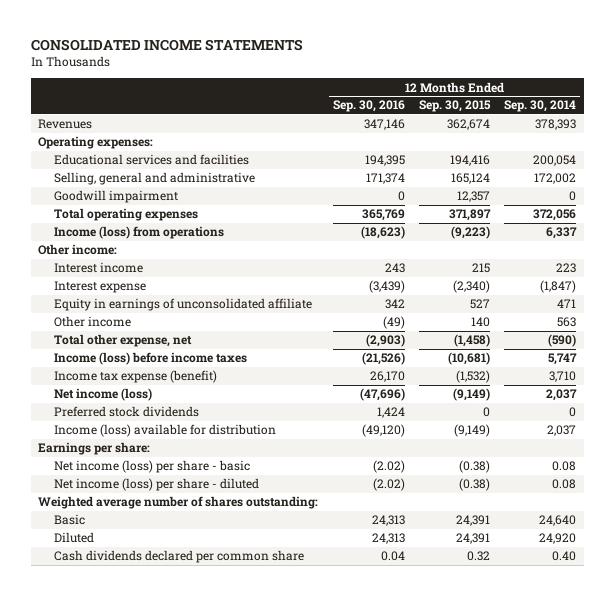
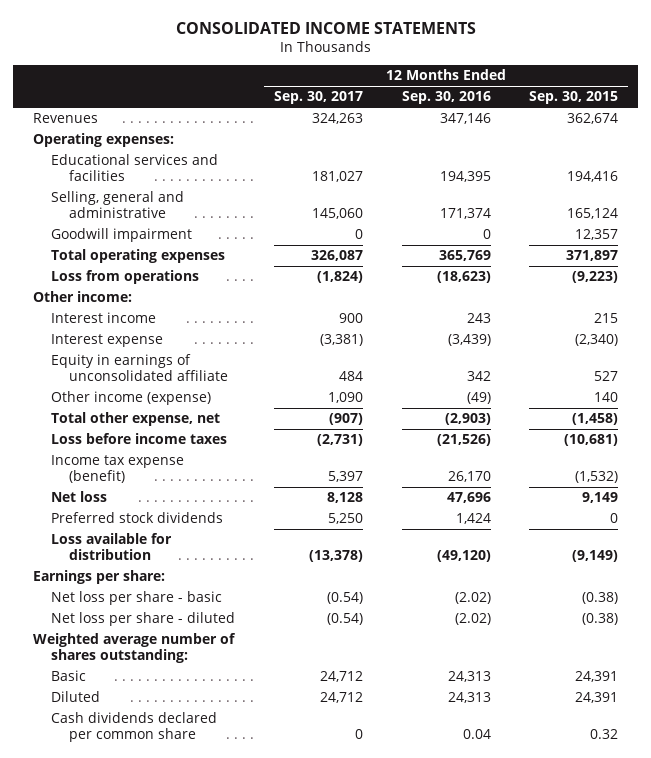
[504,100,577,113] Sep. 30, 2014 -> none
none -> [273,91,363,105] Sep. 30, 2017
[53,226,224,240] Income (loss) from operations -> [50,270,199,285] Loss from operations
[53,316,131,328] Other income -> [50,391,211,406] Other income (expense)
[53,352,247,366] Income (loss) before income taxes -> [50,433,227,445] Loss before income taxes
[53,388,152,402] Net income (loss) -> [50,491,107,503] Net loss
[359,388,405,402] (47,696) -> [446,492,491,504] 47,696
[453,388,491,402] (9,149) -> [582,492,619,504] 9,149
[53,424,276,438] Income (loss) available for distribution -> [50,533,172,561] Loss available for distribution
[53,460,250,474] Net income (loss) per share - basic -> [50,591,222,606] Net loss per share - basic
[53,478,259,492] Net income (loss) per share - diluted -> [50,612,235,627] Net loss per share - diluted

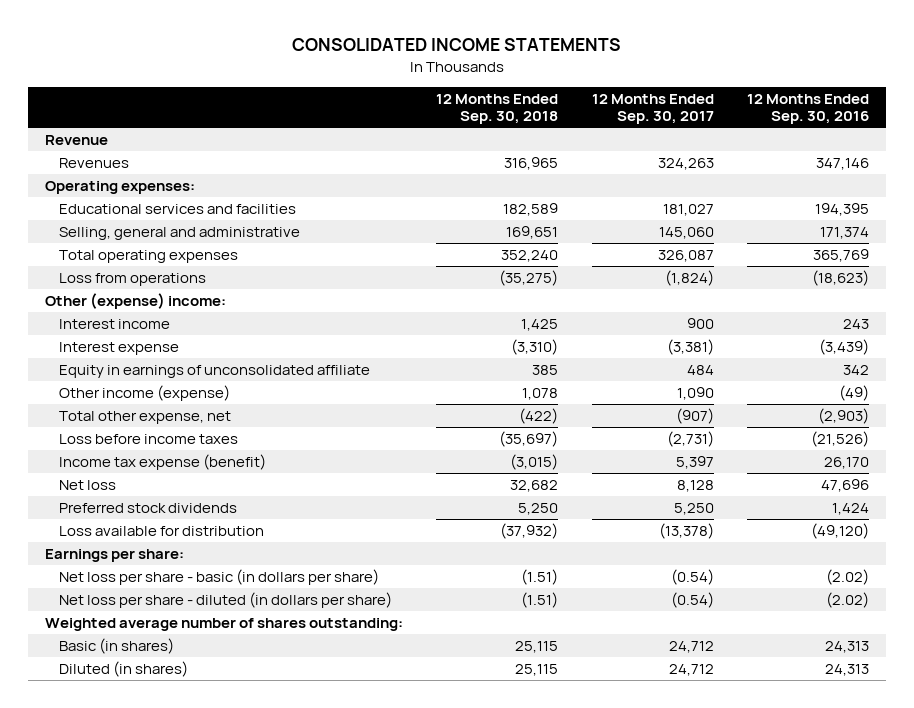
[529,91,619,105] Sep. 30, 2015 -> none
none -> [436,93,559,125] 12 Months Ended Sep. 30, 2018
none -> [44,135,108,146] Revenue
[50,228,192,243] Goodwill impairment -> none
[32,291,132,303] Other income: -> [44,293,226,310] Other (expense) income:
[50,591,222,606] Net loss per share - basic -> [58,569,379,586] Net loss per share - basic (in dollars per share)
[50,612,235,627] Net loss per share - diluted -> [58,592,392,609] Net loss per share - diluted (in dollars per share)
[50,712,217,743] Cash dividends declared per common share -> none
[50,670,86,682] Basic -> [58,638,174,655] Basic (in shares)
[50,691,100,703] Diluted -> [58,661,188,678] Diluted (in shares)

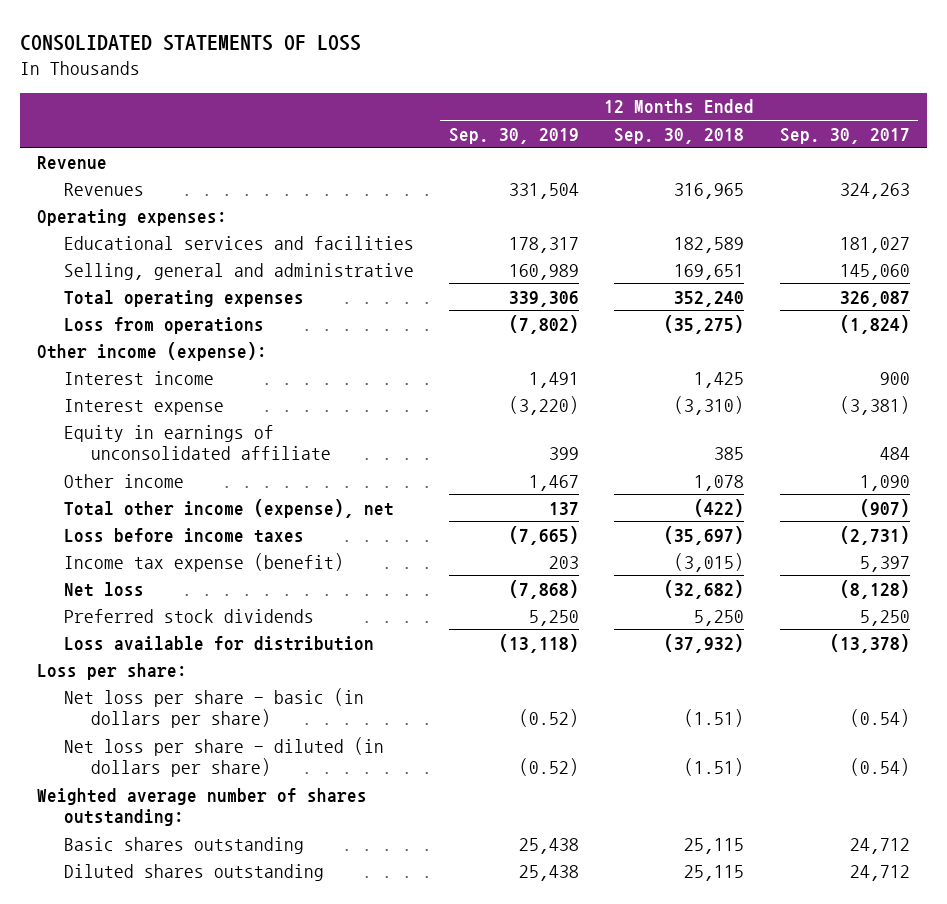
[292,38,622,52] CONSOLIDATED INCOME STATEMENTS -> [19,34,361,51] CONSOLIDATED STATEMENTS OF LOSS
[747,93,870,125] 12 Months Ended Sep. 30, 2016 -> none
none -> [449,127,580,144] Sep. 30, 2019
[44,293,226,310] Other (expense) income: -> [37,341,268,361] Other income (expense):
[58,385,230,402] Other income (expense) -> [64,473,185,488] Other income
[58,411,231,425] Total other expense, net -> [64,498,395,518] Total other income (expense), net
[510,480,559,493] 32,682 -> [664,579,745,599] (32,682)
[676,480,714,493] 8,128 -> [839,579,910,599] (8,128)
[44,549,184,563] Earnings per share: -> [37,662,188,680] Loss per share:
[58,638,174,655] Basic (in shares) -> [64,836,305,854] Basic shares outstanding
[58,661,188,678] Diluted (in shares) -> [64,863,325,881] Diluted shares outstanding

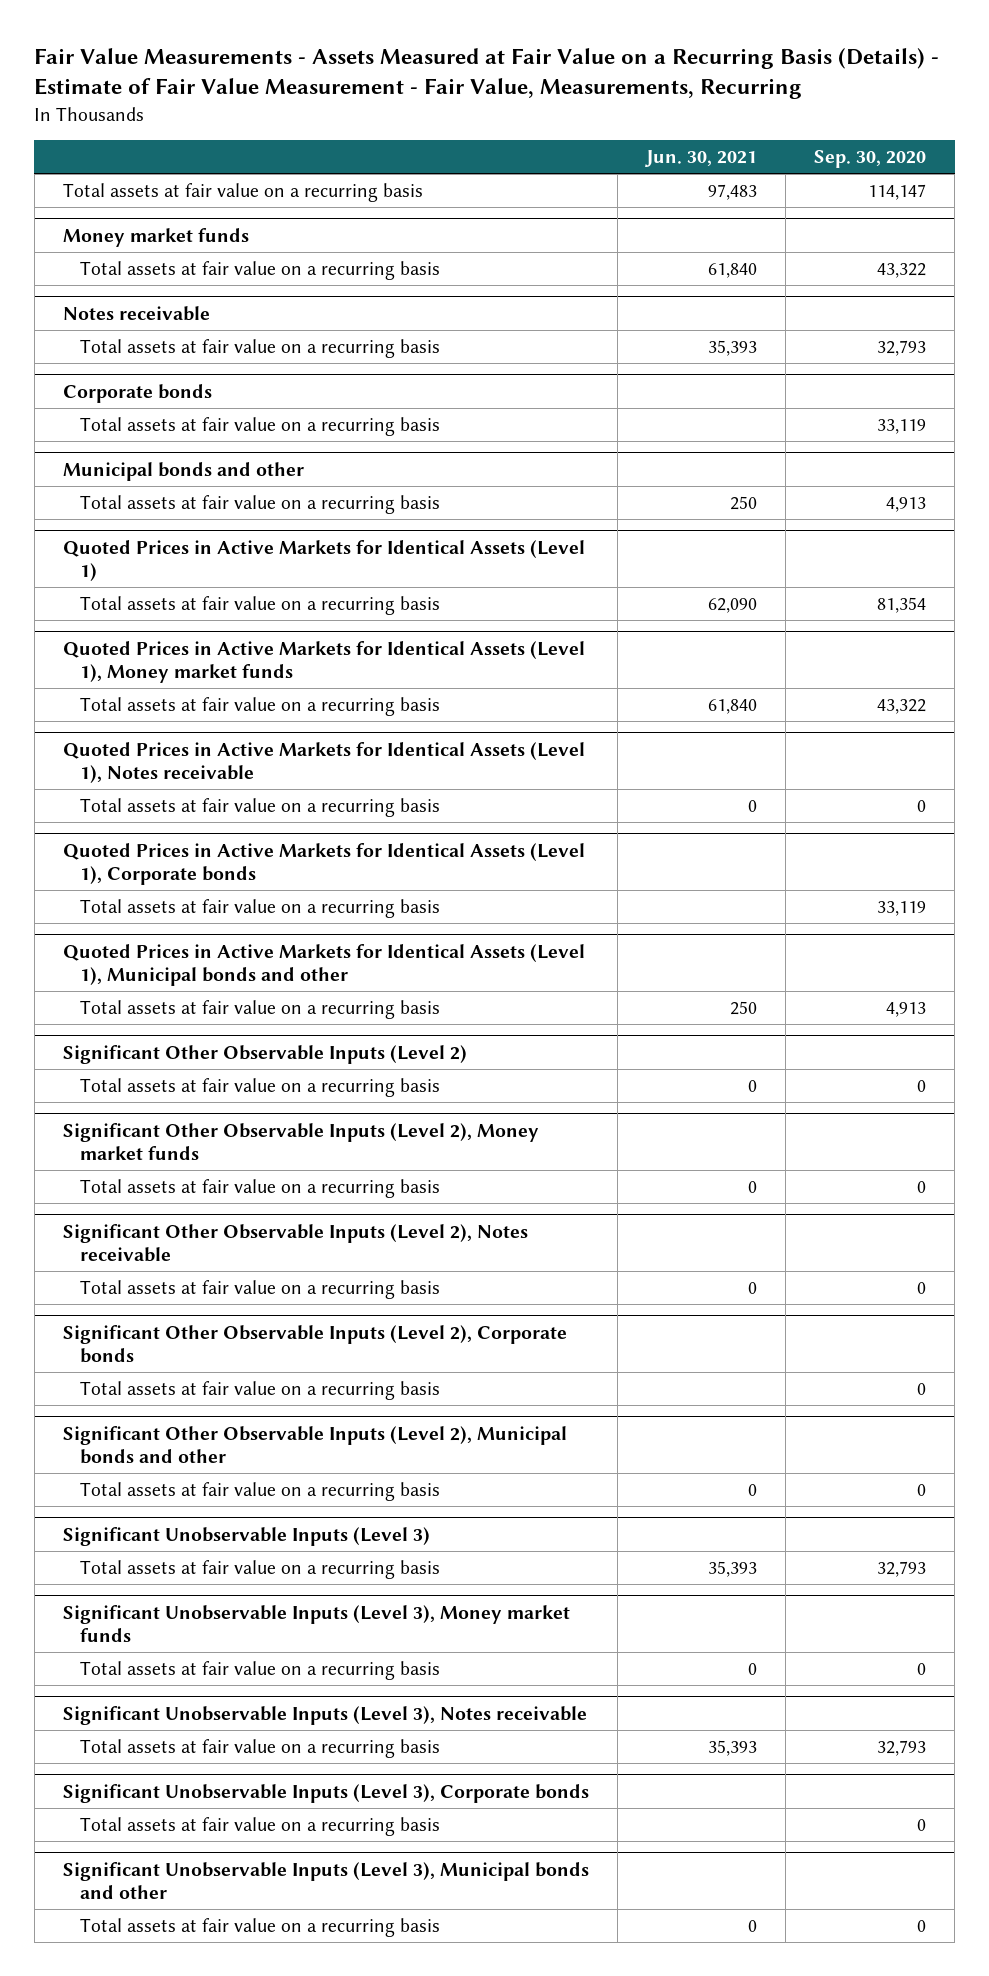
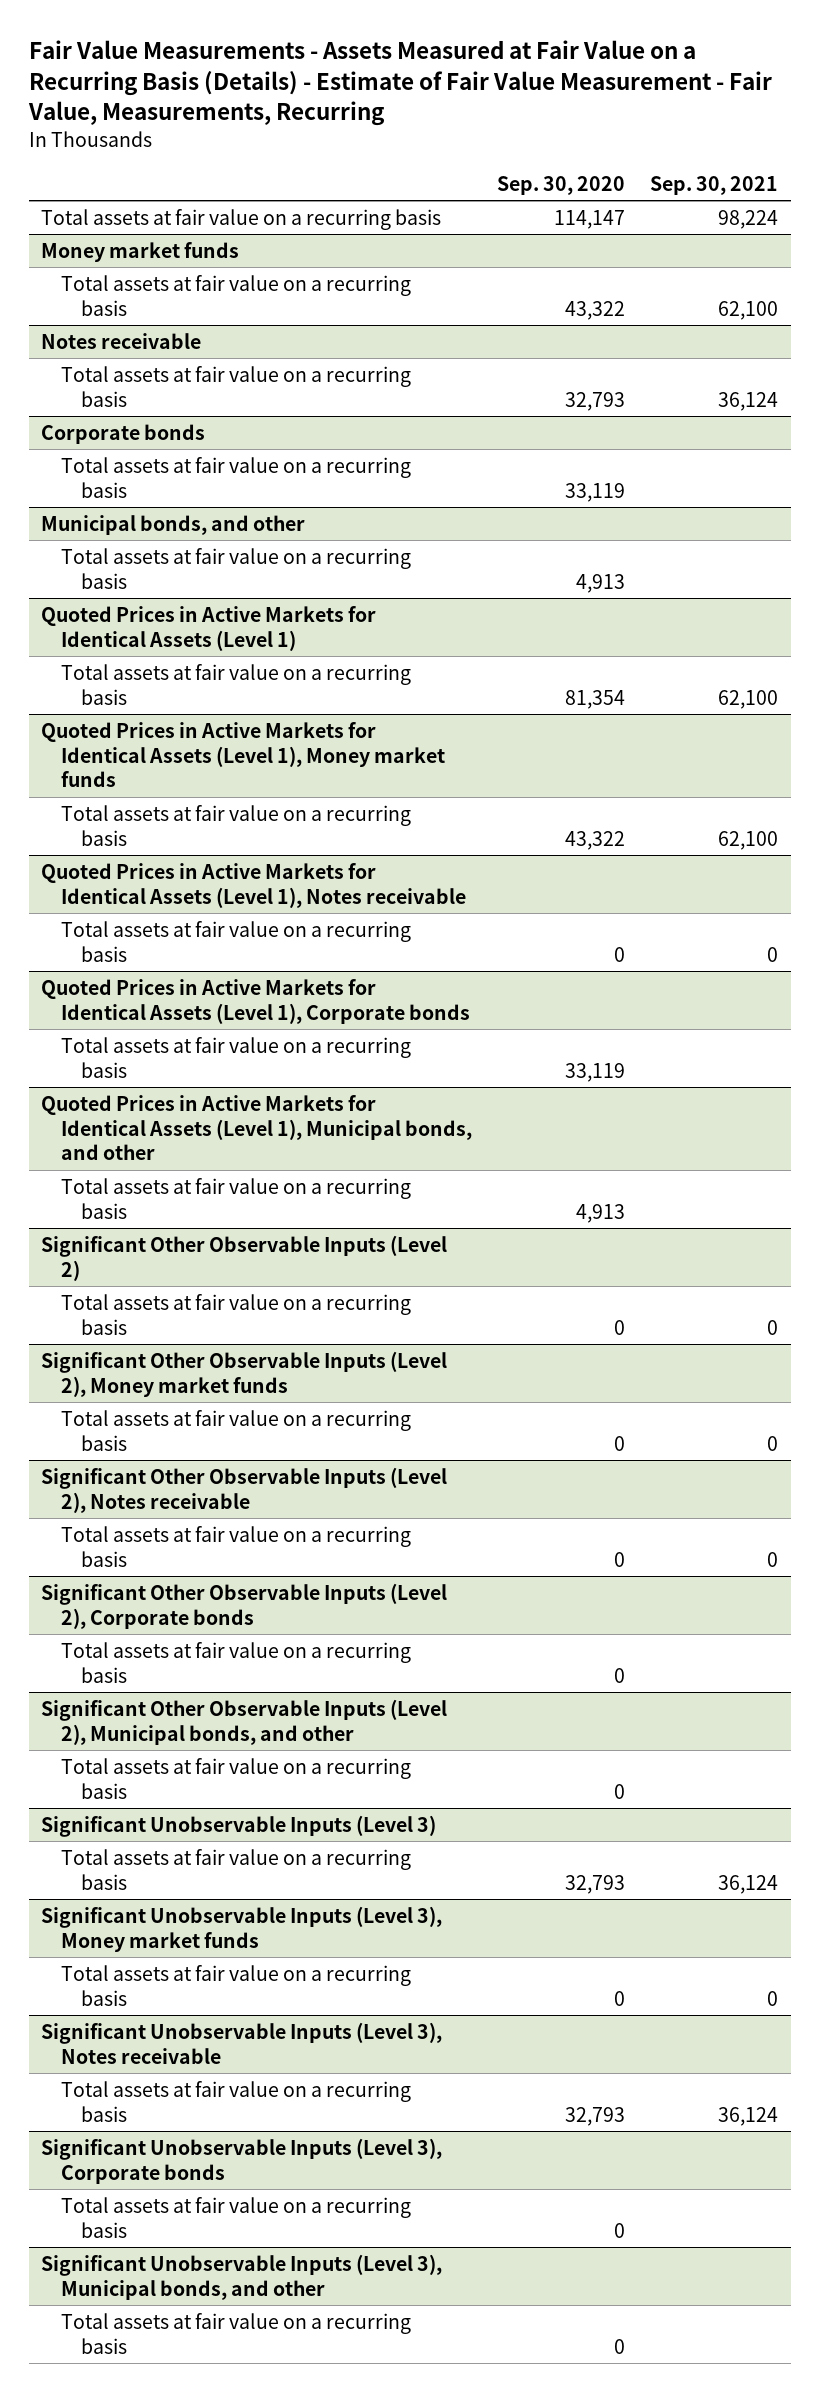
[644,150,757,168] Jun. 30, 2021 -> none
none -> [650,175,779,195] Sep. 30, 2021
[62,461,304,481] Municipal bonds and other -> [41,514,306,535] Municipal bonds, and other
[62,943,585,987] Quoted Prices in Active Markets for Identical Assets (Level 1), Municipal bonds and other -> [41,1094,472,1161] Quoted Prices in Active Markets for Identical Assets (Level 1), Municipal bonds, and other
[62,1425,567,1465] Significant Other Observable Inputs (Level 2), Municipal bonds and other -> [41,1698,448,1745] Significant Other Observable Inputs (Level 2), Municipal bonds, and other
[62,1861,589,1900] Significant Unobservable Inputs (Level 3), Municipal bonds and other -> [41,2253,443,2300] Significant Unobservable Inputs (Level 3), Municipal bonds, and other

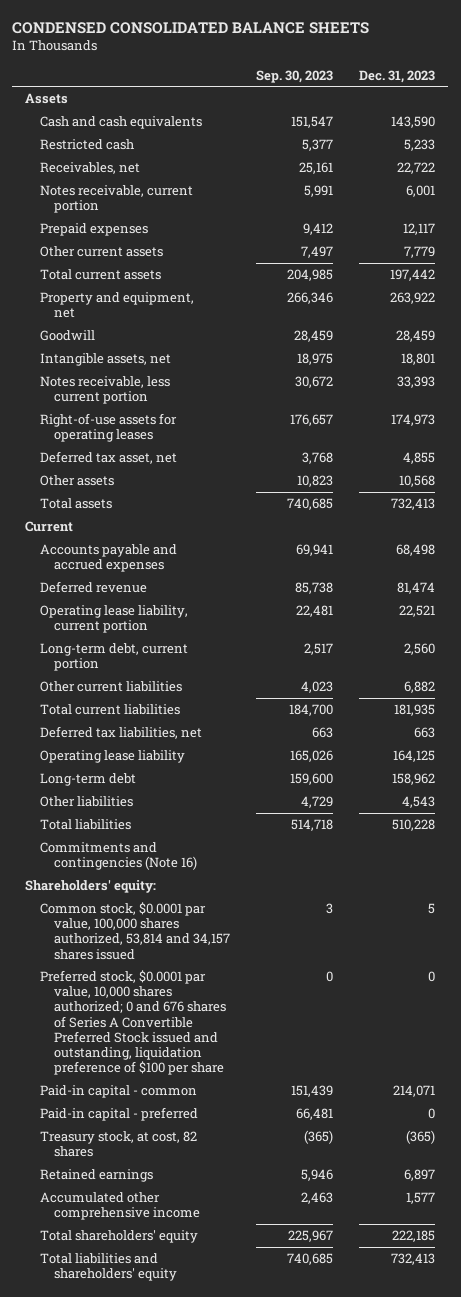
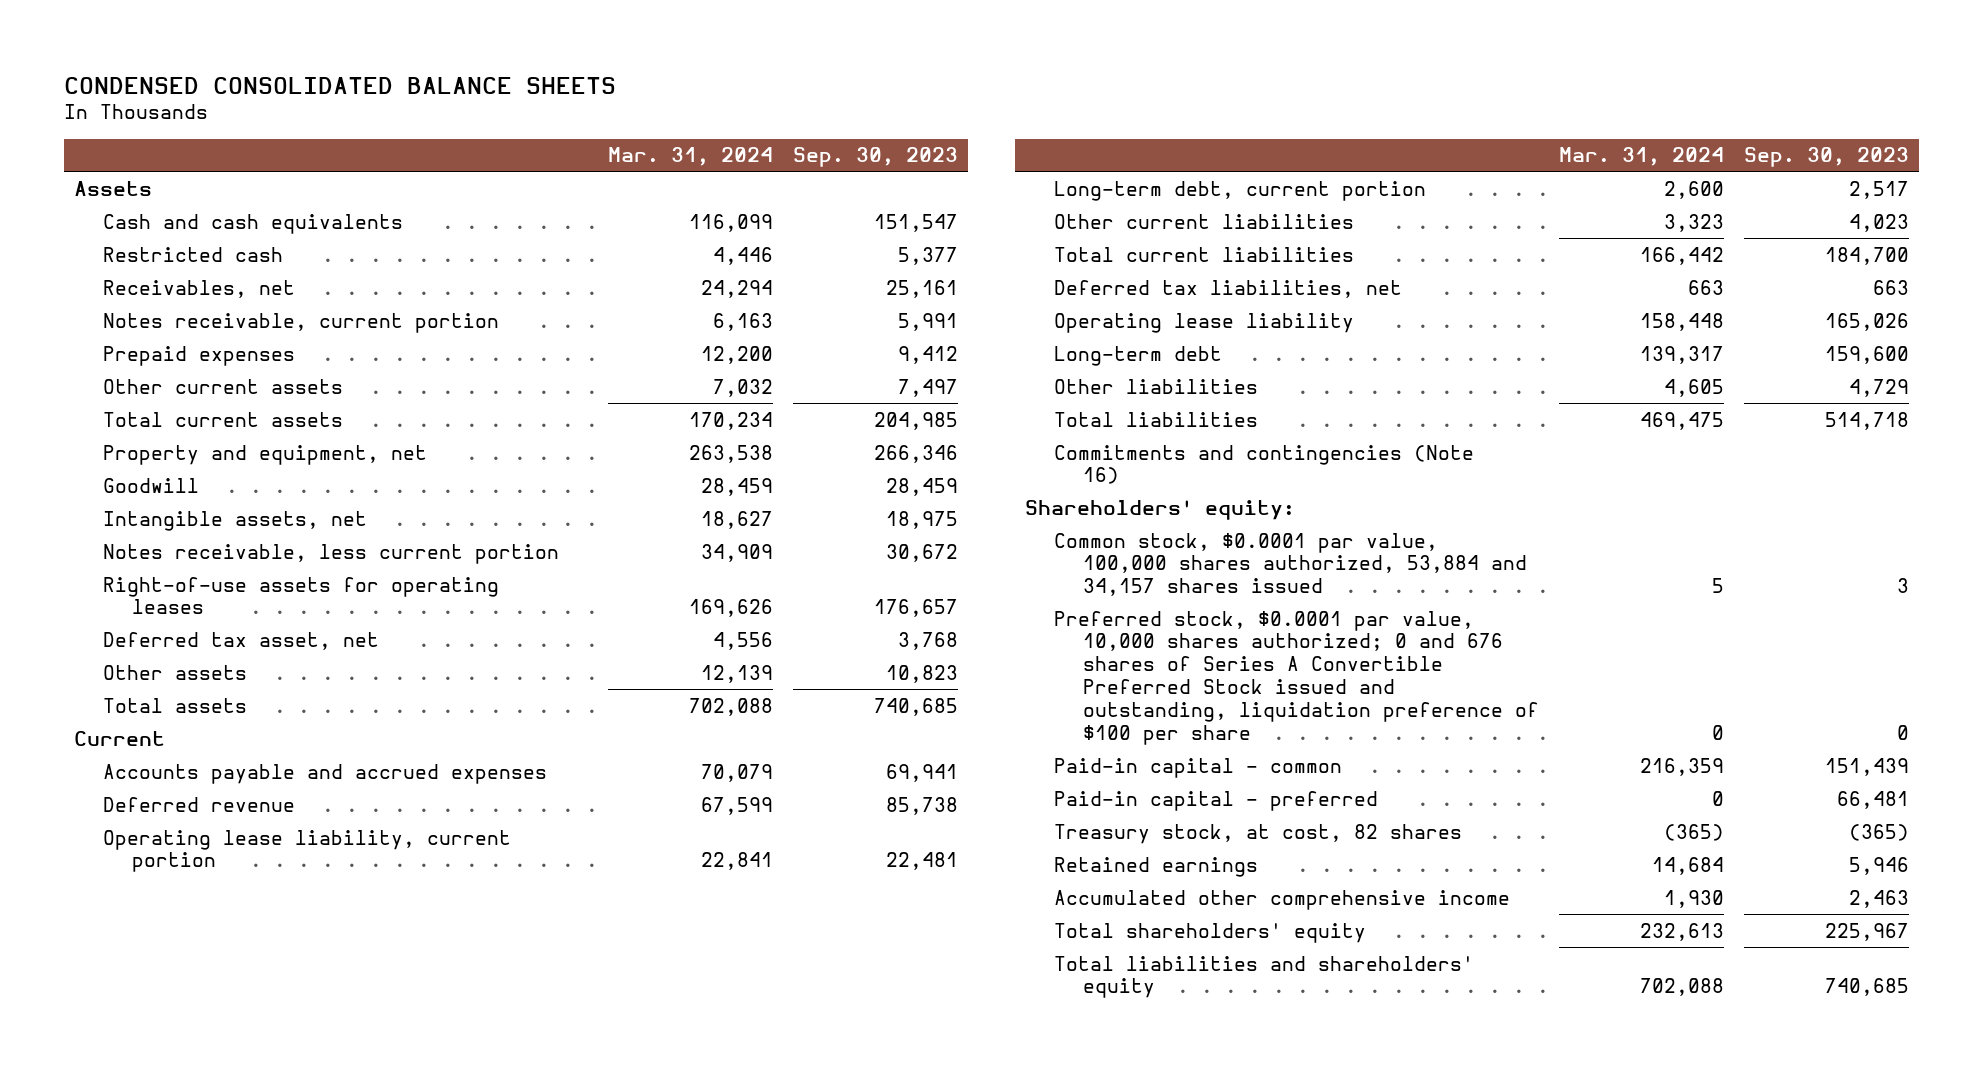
[359,69,436,83] Dec. 31, 2023 -> none
none -> [607,147,773,167] Mar. 31, 2024
[39,902,231,960] Common stock, $0.0001 par value, 100,000 shares authorized, 53,814 and 34,157 shares issued -> [1054,532,1527,597] Common stock, $0.0001 par value, 100,000 shares authorized, 53,884 and 34,157 shares issued

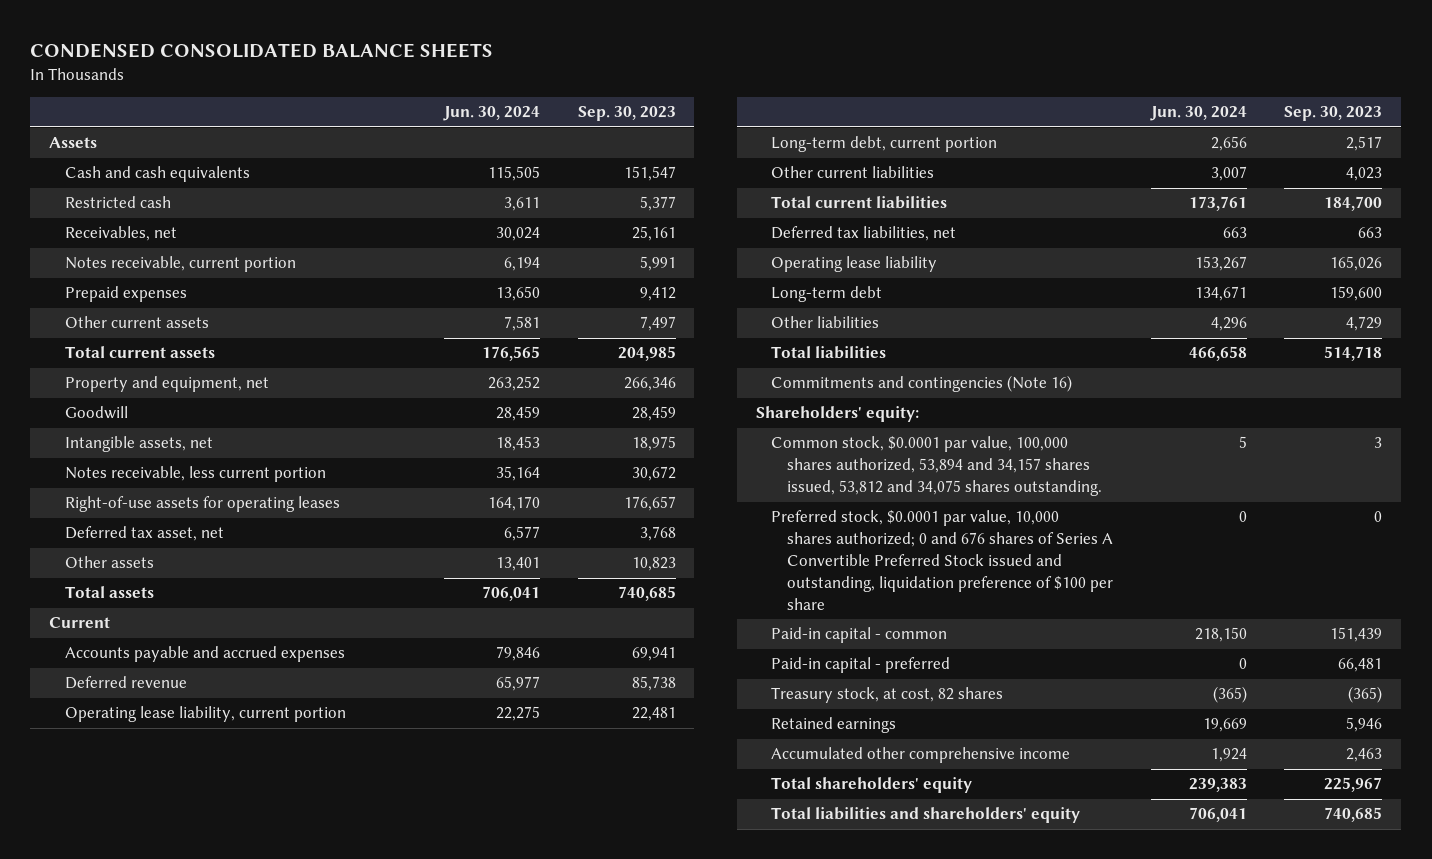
[607,147,773,167] Mar. 31, 2024 -> none
none -> [442,106,540,122] Jun. 30, 2024
[1054,532,1527,597] Common stock, $0.0001 par value, 100,000 shares authorized, 53,884 and 34,157 shares issued -> [771,436,1103,497] Common stock, $0.0001 par value, 100,000 shares authorized, 53,894 and 34,157 shares issued, 53,812 and 34,075 shares outstanding.

